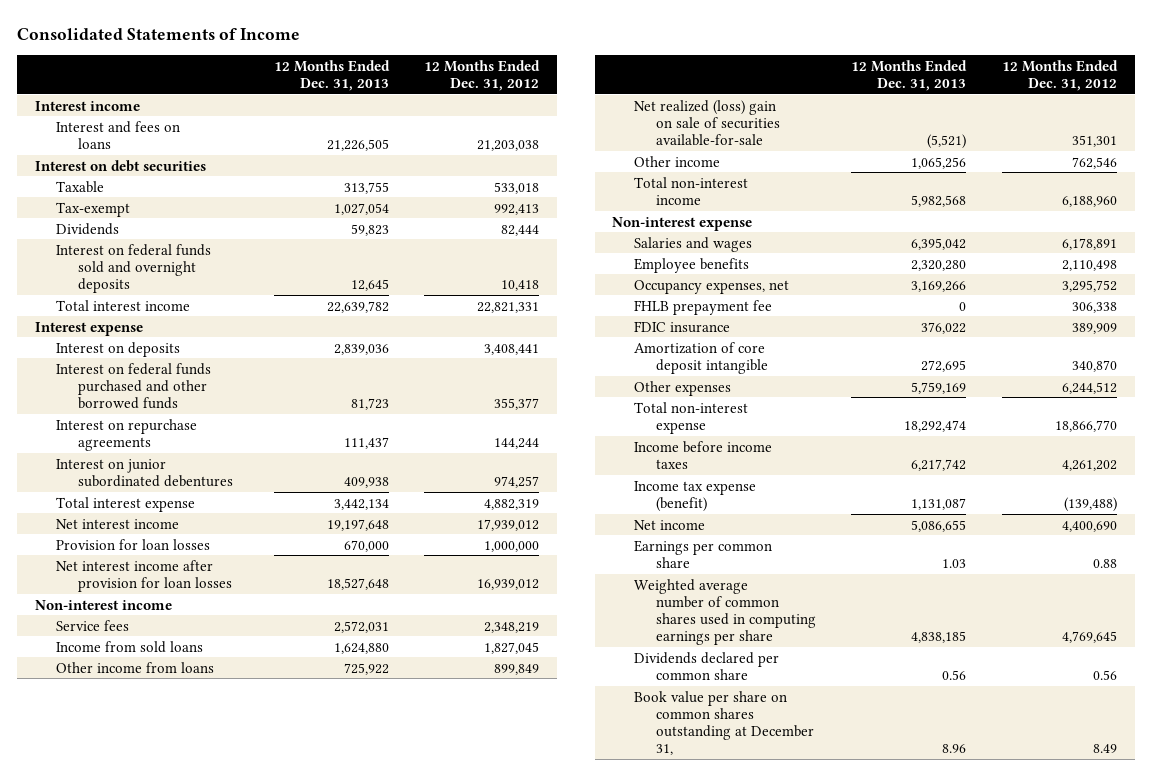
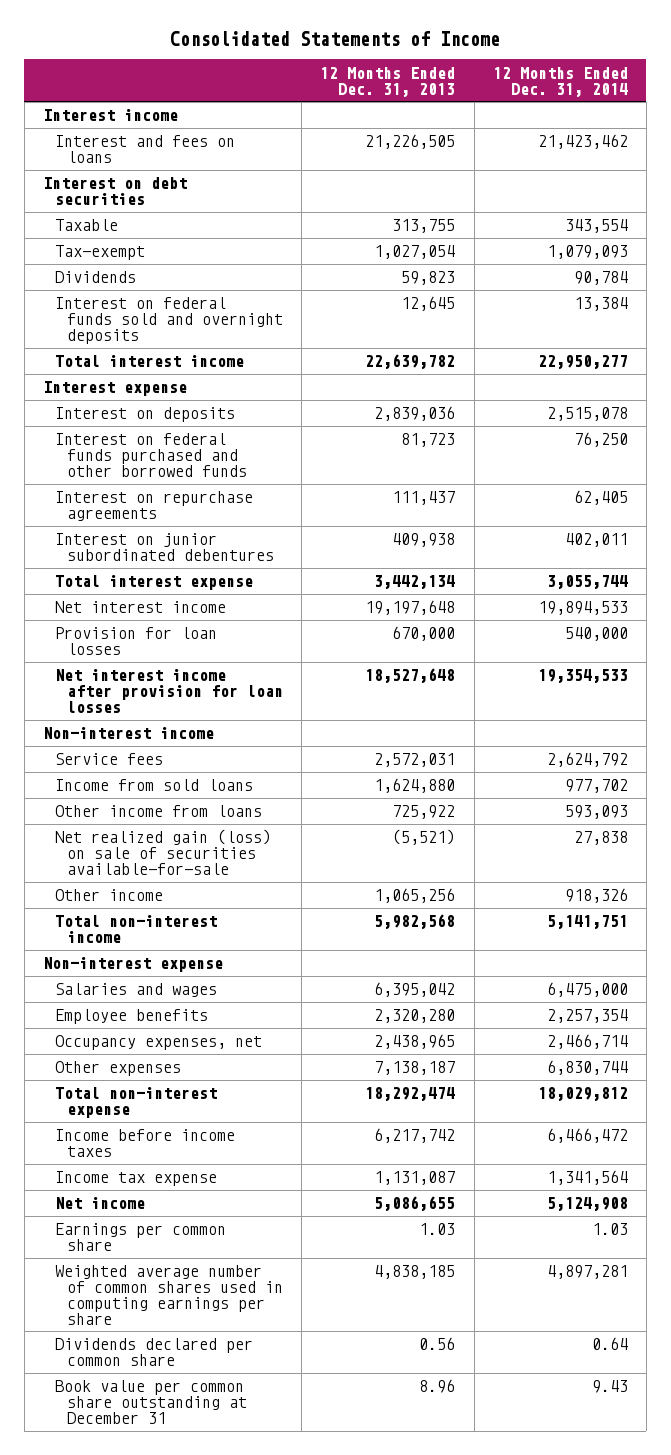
[424,59,541,92] 12 Months Ended Dec. 31, 2012 -> none
none -> [492,66,628,97] 12 Months Ended Dec. 31, 2014
[634,99,780,147] Net realized (loss) gain on sale of securities available-for-sale -> [55,829,272,875] Net realized gain (loss) on sale of securities available-for-sale
[634,299,773,315] FHLB prepayment fee -> none
[634,320,731,333] FDIC insurance -> none
[634,341,768,374] Amortization of core deposit intangible -> none
[911,280,967,292] 3,169,266 -> [374,1034,456,1050] 2,438,965
[911,381,967,394] 5,759,169 -> [374,1061,456,1076] 7,138,187
[634,480,757,512] Income tax expense (benefit) -> [55,1171,218,1187] Income tax expense
[634,690,814,756] Book value per share on common shares outstanding at December 31, -> [55,1380,248,1424] Book value per common share outstanding at December 31

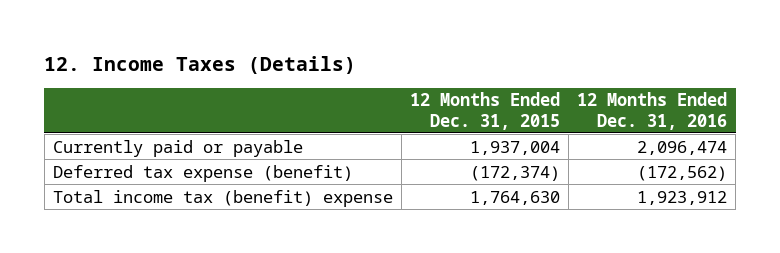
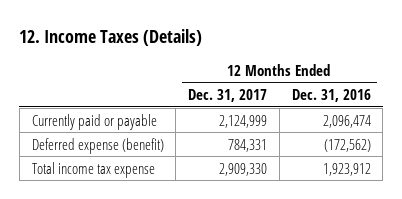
[409,92,560,130] 12 Months Ended Dec. 31, 2015 -> none
none -> [188,88,268,102] Dec. 31, 2017
[52,164,353,182] Deferred tax expense (benefit) -> [31,137,164,154] Deferred expense (benefit)
[52,189,393,207] Total income tax (benefit) expense -> [31,161,155,178] Total income tax expense

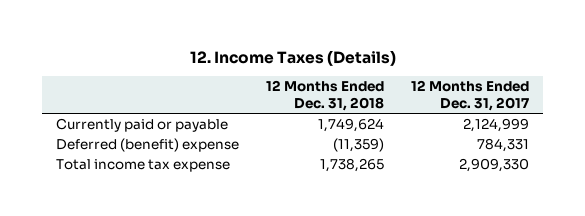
[291,88,371,102] Dec. 31, 2016 -> none
none -> [266,80,385,112] 12 Months Ended Dec. 31, 2018
[31,137,164,154] Deferred expense (benefit) -> [55,137,239,152] Deferred (benefit) expense

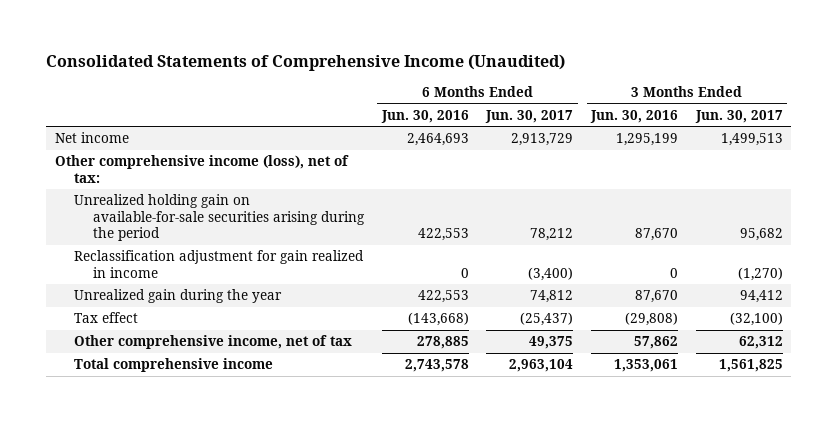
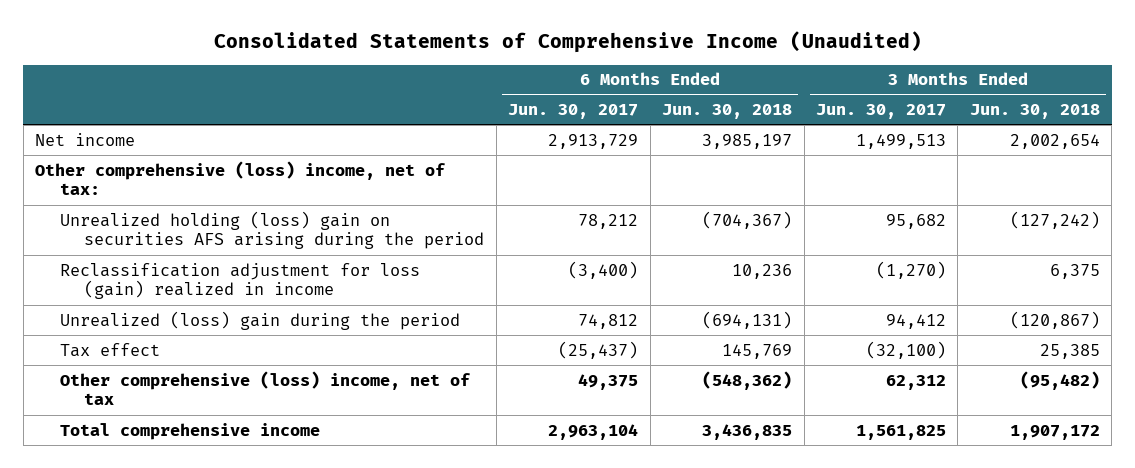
[380,109,469,123] Jun. 30, 2016 -> none
[589,109,678,123] Jun. 30, 2016 -> none
none -> [662,104,793,120] Jun. 30, 2018
none -> [969,104,1100,120] Jun. 30, 2018
[54,155,349,183] Other comprehensive income (loss), net of tax: -> [35,160,446,196] Other comprehensive (loss) income, net of tax:
[73,194,366,242] Unrealized holding gain on available-for-sale securities arising during the period -> [59,210,485,250] Unrealized holding (loss) gain on securities AFS arising during the period
[73,250,364,278] Reclassification adjustment for gain realized in income -> [59,262,420,300] Reclassification adjustment for loss (gain) realized in income
[73,289,282,304] Unrealized gain during the year -> [59,310,460,330] Unrealized (loss) gain during the period
[73,335,352,350] Other comprehensive income, net of tax -> [59,370,470,406] Other comprehensive (loss) income, net of tax

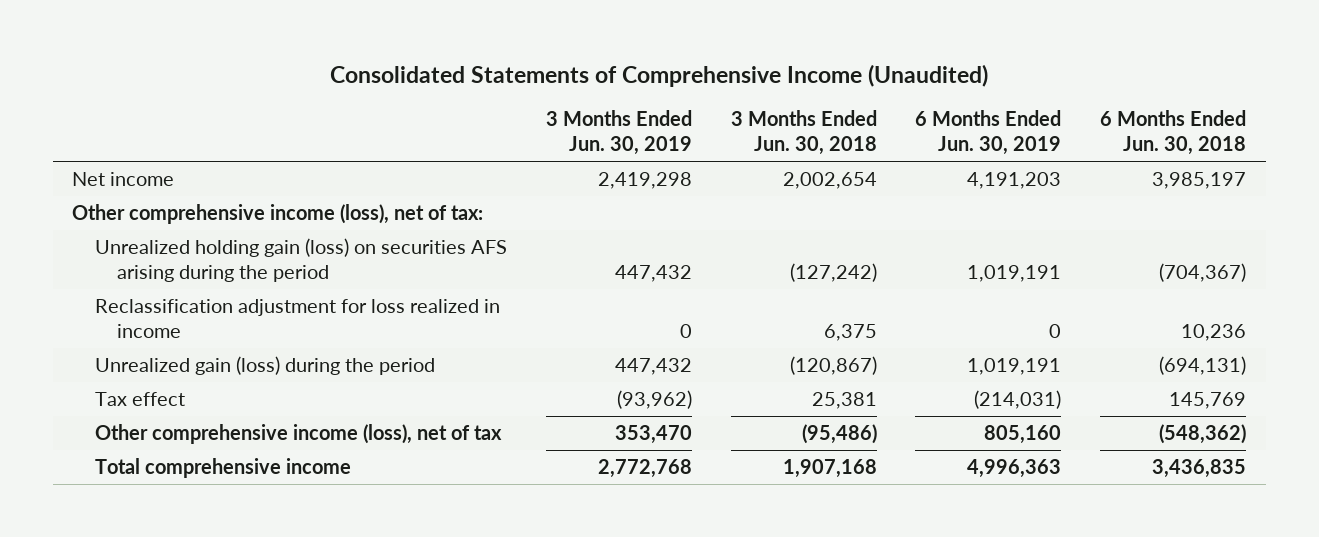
[508,104,639,120] Jun. 30, 2017 -> none
[816,104,947,120] Jun. 30, 2017 -> none
none -> [545,110,692,156] 3 Months Ended Jun. 30, 2019
none -> [915,110,1062,156] 6 Months Ended Jun. 30, 2019
[35,160,446,196] Other comprehensive (loss) income, net of tax: -> [72,204,484,225] Other comprehensive income (loss), net of tax:
[59,210,485,250] Unrealized holding (loss) gain on securities AFS arising during the period -> [94,238,507,282] Unrealized holding gain (loss) on securities AFS arising during the period
[59,262,420,300] Reclassification adjustment for loss (gain) realized in income -> [94,299,500,338] Reclassification adjustment for loss realized in income
[59,310,460,330] Unrealized (loss) gain during the period -> [94,356,435,376] Unrealized gain (loss) during the period
[1039,343,1100,359] 25,385 -> [811,392,877,410] 25,381
[59,370,470,406] Other comprehensive (loss) income, net of tax -> [94,424,502,445] Other comprehensive income (loss), net of tax
[1019,370,1100,390] (95,482) -> [801,424,877,445] (95,486)
[1009,424,1100,440] 1,907,172 -> [782,459,877,479] 1,907,168

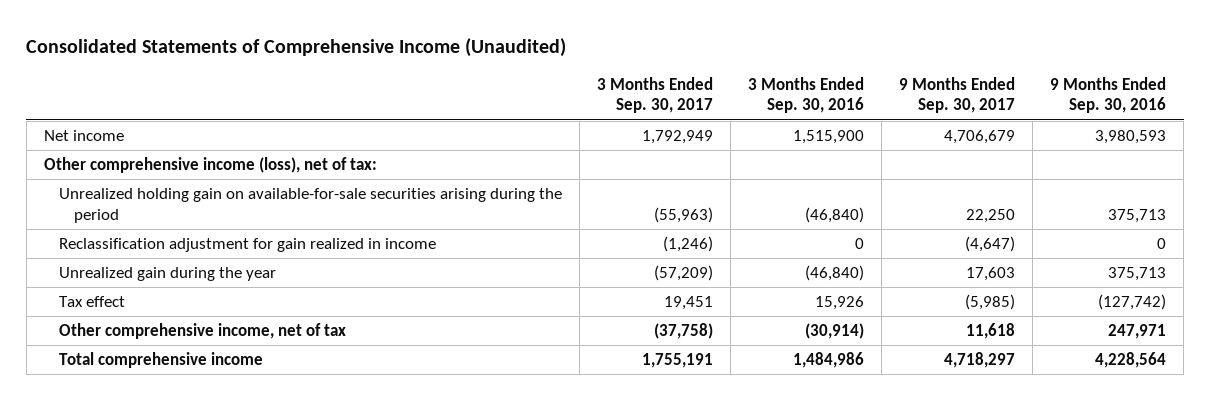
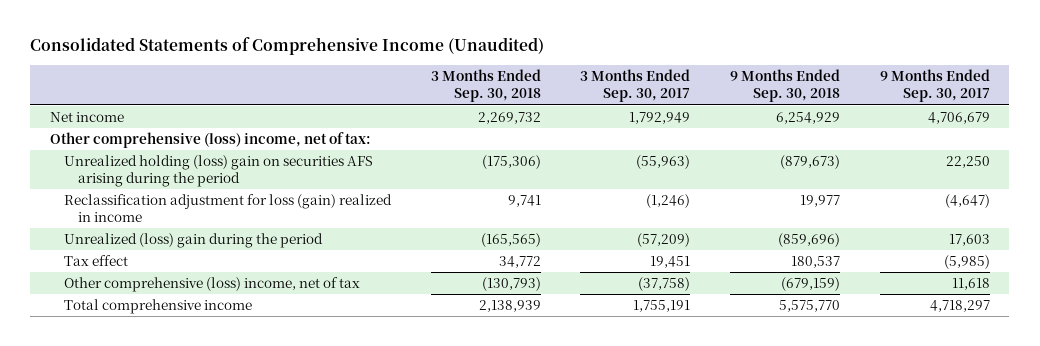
[748,76,865,114] 3 Months Ended Sep. 30, 2016 -> none
[1050,76,1167,114] 9 Months Ended Sep. 30, 2016 -> none
none -> [430,69,541,103] 3 Months Ended Sep. 30, 2018
none -> [729,69,840,103] 9 Months Ended Sep. 30, 2018
[43,157,377,174] Other comprehensive income (loss), net of tax: -> [49,132,371,149] Other comprehensive (loss) income, net of tax:
[59,188,563,223] Unrealized holding gain on available-for-sale securities arising during the period -> [64,155,374,188] Unrealized holding (loss) gain on securities AFS arising during the period
[59,238,437,253] Reclassification adjustment for gain realized in income -> [64,194,393,223] Reclassification adjustment for loss (gain) realized in income
[59,267,277,282] Unrealized gain during the year -> [64,233,324,249] Unrealized (loss) gain during the period
[59,323,347,340] Other comprehensive income, net of tax -> [64,277,361,293] Other comprehensive (loss) income, net of tax

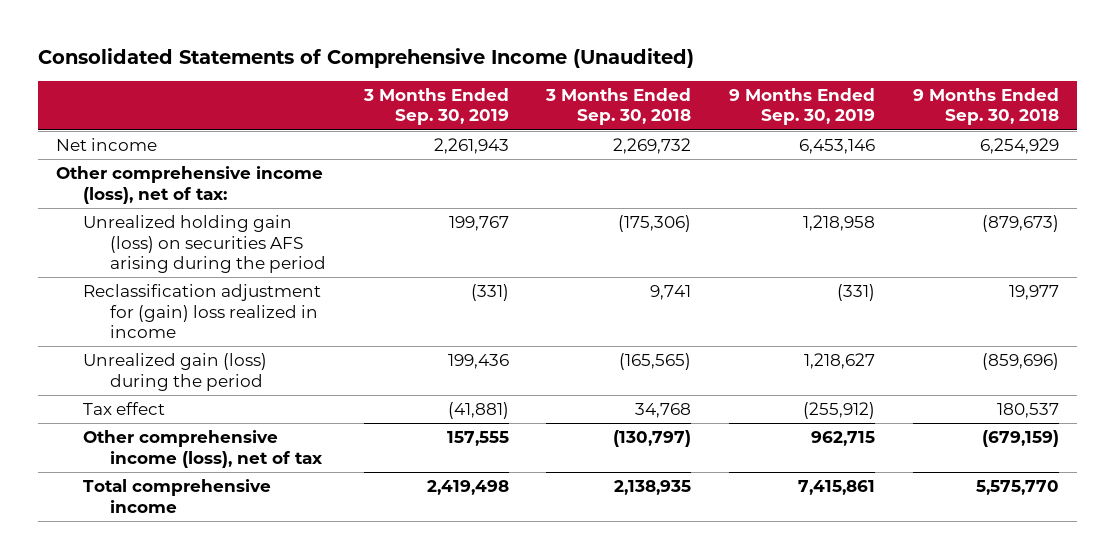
[580,69,691,103] 3 Months Ended Sep. 30, 2017 -> none
[879,69,990,103] 9 Months Ended Sep. 30, 2017 -> none
none -> [362,87,509,126] 3 Months Ended Sep. 30, 2019
none -> [728,87,875,126] 9 Months Ended Sep. 30, 2019
[49,132,371,149] Other comprehensive (loss) income, net of tax: -> [56,166,324,204] Other comprehensive income (loss), net of tax:
[64,155,374,188] Unrealized holding (loss) gain on securities AFS arising during the period -> [83,215,326,274] Unrealized holding gain (loss) on securities AFS arising during the period
[64,194,393,223] Reclassification adjustment for loss (gain) realized in income -> [83,284,322,339] Reclassification adjustment for (gain) loss realized in income
[64,233,324,249] Unrealized (loss) gain during the period -> [83,353,268,391] Unrealized gain (loss) during the period
[498,256,541,269] 34,772 -> [635,403,692,419] 34,768
[64,277,361,293] Other comprehensive (loss) income, net of tax -> [83,430,323,468] Other comprehensive income (loss), net of tax
[481,277,541,292] (130,793) -> [613,430,692,448] (130,797)
[478,300,541,313] 2,138,939 -> [614,480,692,496] 2,138,935

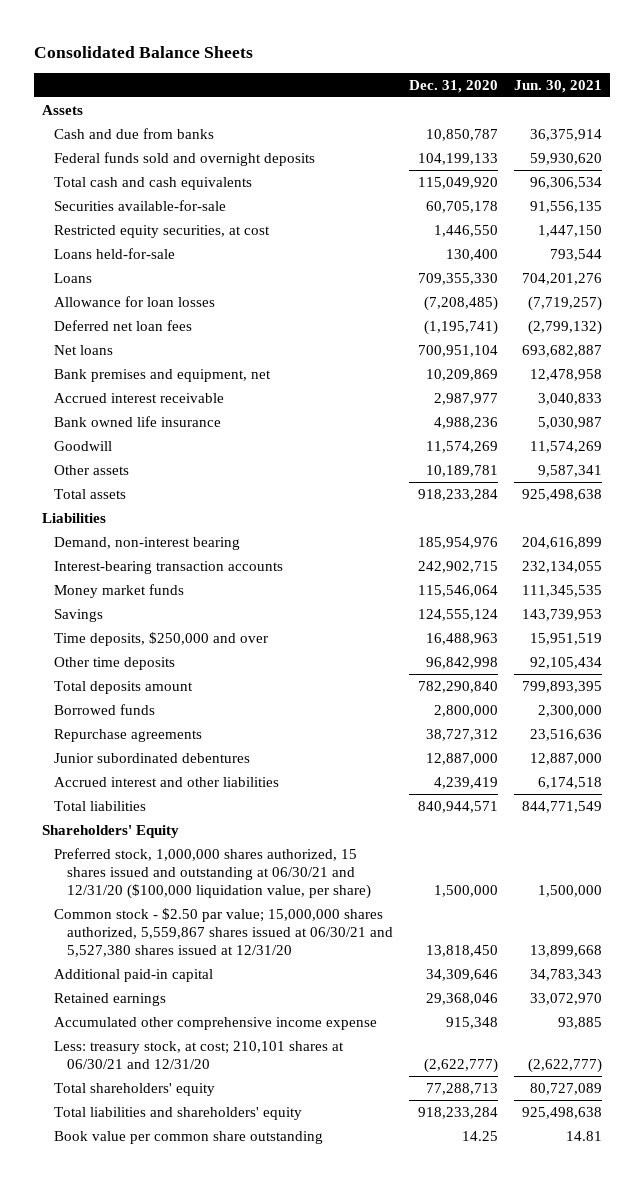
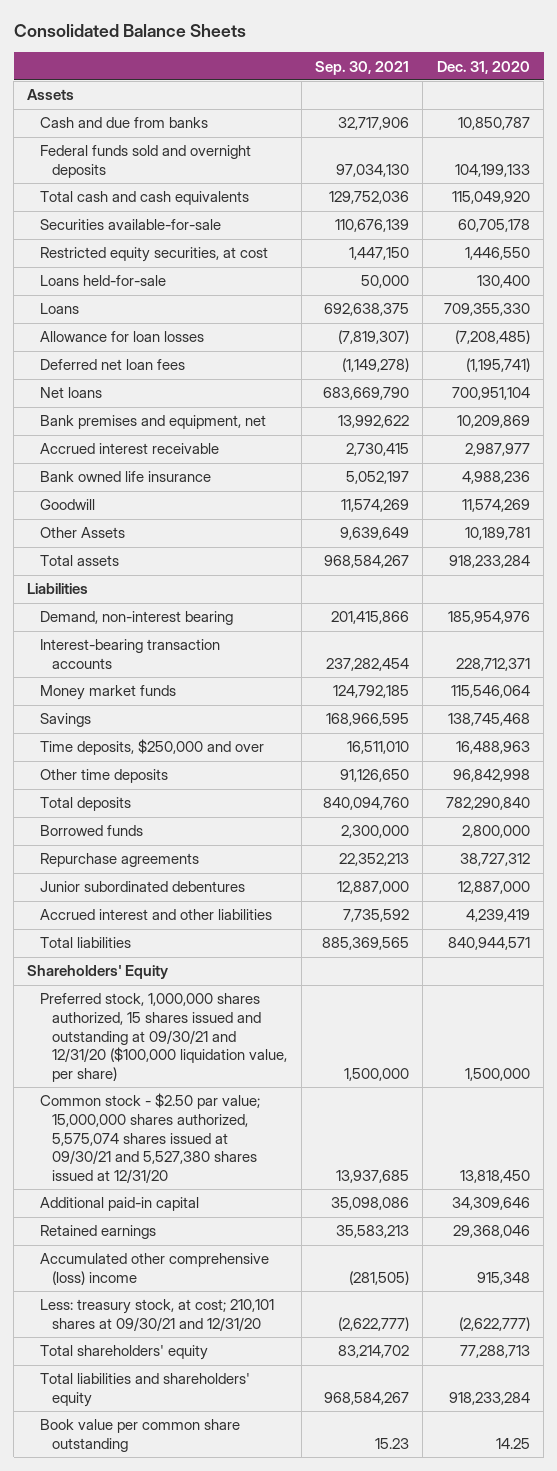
[513,79,602,93] Jun. 30, 2021 -> none
none -> [315,60,410,75] Sep. 30, 2021
[54,464,130,475] Other assets -> [39,527,125,539] Other Assets
[417,560,498,573] 242,902,715 -> [455,657,530,671] 228,712,371
[417,608,498,621] 124,555,124 -> [447,713,530,727] 138,745,468
[54,680,194,694] Total deposits amount -> [39,797,131,812] Total deposits
[54,847,371,900] Preferred stock, 1,000,000 shares authorized, 15 shares issued and outstanding at 06/30/21 and 12/31/20 ($100,000 liquidation value, per share) -> [39,993,288,1082] Preferred stock, 1,000,000 shares authorized, 15 shares issued and outstanding at 09/30/21 and 12/31/20 ($100,000 liquidation value, per share)
[54,907,393,958] Common stock - $2.50 par value; 15,000,000 shares authorized, 5,559,867 shares issued at 06/30/21 and 5,527,380 shares issued at 12/31/20 -> [39,1093,260,1183] Common stock - $2.50 par value; 15,000,000 shares authorized, 5,575,074 shares issued at 09/30/21 and 5,527,380 shares issued at 12/31/20
[54,1016,378,1030] Accumulated other comprehensive income expense -> [39,1253,269,1285] Accumulated other comprehensive (loss) income
[54,1040,345,1070] Less: treasury stock, at cost; 210,101 shares at 06/30/21 and 12/31/20 -> [39,1299,274,1331] Less: treasury stock, at cost; 210,101 shares at 09/30/21 and 12/31/20

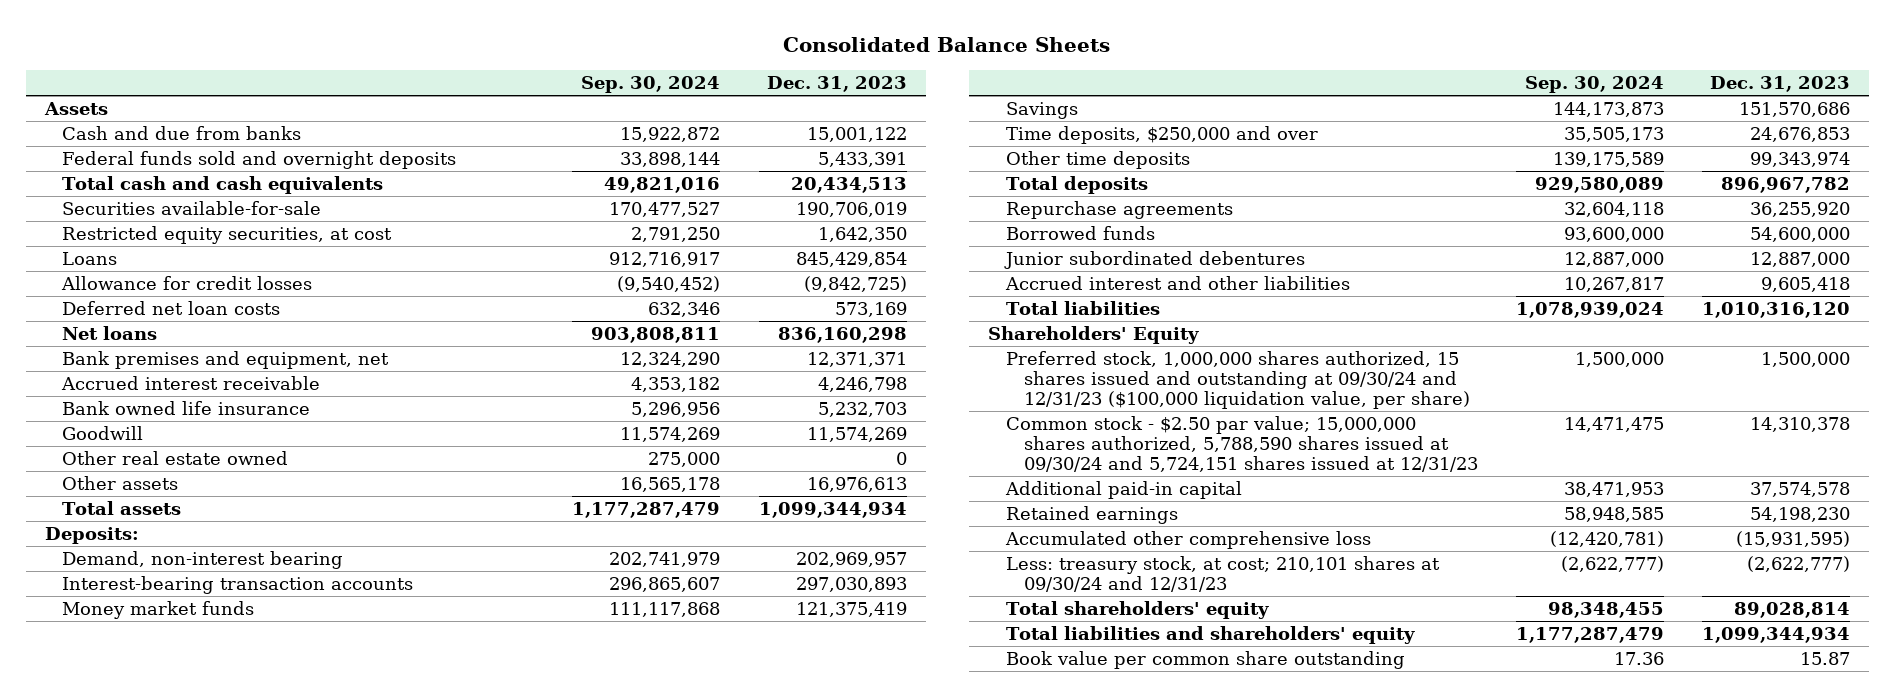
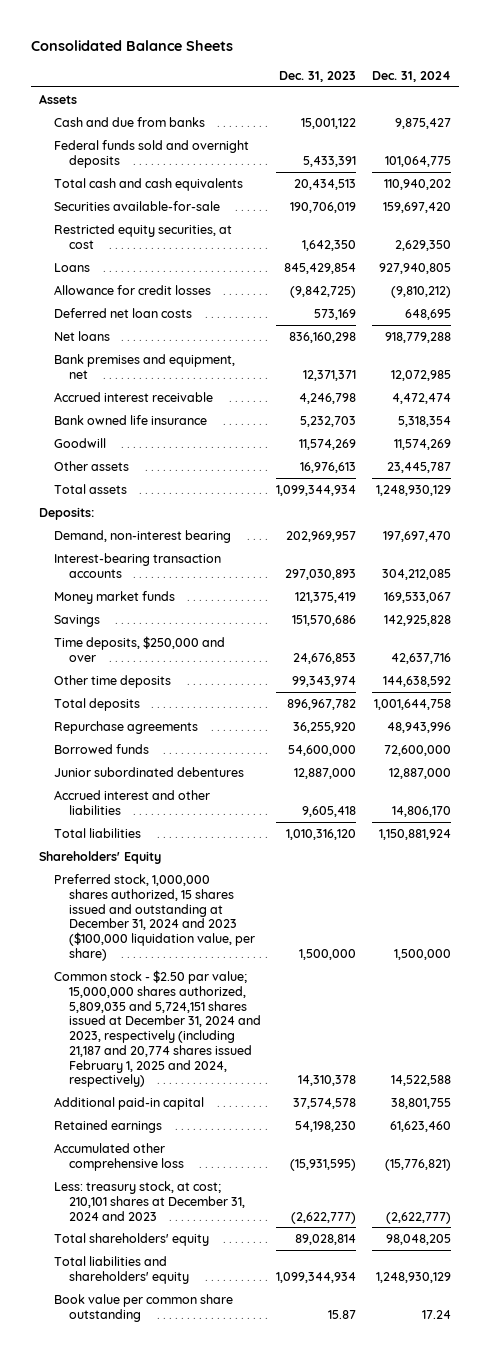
[581,75,721,93] Sep. 30, 2024 -> none
none -> [371,70,451,82] Dec. 31, 2024
[62,451,289,466] Other real estate owned -> none
[1005,351,1470,410] Preferred stock, 1,000,000 shares authorized, 15 shares issued and outstanding at 09/30/24 and 12/31/23 ($100,000 liquidation value, per share) -> [53,873,255,961] Preferred stock, 1,000,000 shares authorized, 15 shares issued and outstanding at December 31, 2024 and 2023 ($100,000 liquidation value, per share)
[1005,416,1478,473] Common stock - $2.50 par value; 15,000,000 shares authorized, 5,788,590 shares issued at 09/30/24 and 5,724,151 shares issued at 12/31/23 -> [53,969,261,1088] Common stock - $2.50 par value; 15,000,000 shares authorized, 5,809,035 and 5,724,151 shares issued at December 31, 2024 and 2023, respectively (including 21,187 and 20,774 shares issued February 1, 2025 and 2024, respectively)
[1005,556,1440,593] Less: treasury stock, at cost; 210,101 shares at 09/30/24 and 12/31/23 -> [53,1180,245,1221] Less: treasury stock, at cost; 210,101 shares at December 31, 2024 and 2023

